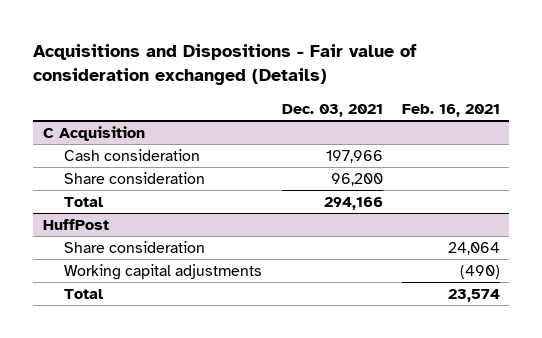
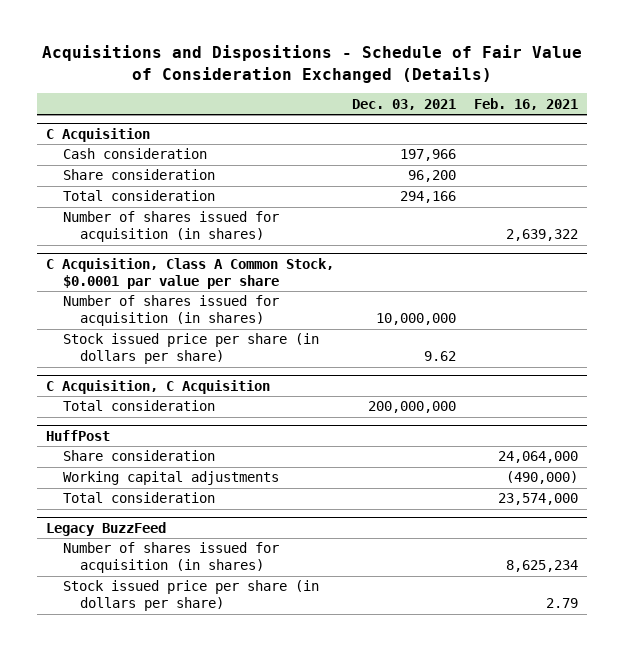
[32,44,417,86] Acquisitions and Dispositions - Fair value of consideration exchanged (Details) -> [42,45,583,83] Acquisitions and Dispositions - Schedule of Fair Value of Consideration Exchanged (Details)
[64,196,104,207] Total -> [63,190,216,202] Total consideration
none -> [63,211,280,243] Number of shares issued for acquisition (in shares)
none -> [46,257,335,289] C Acquisition, Class A Common Stock, $0.0001 par value per share
none -> [63,295,280,327] Number of shares issued for acquisition (in shares)
none -> [63,333,320,365] Stock issued price per share (in dollars per share)
none -> [46,379,271,394] C Acquisition, C Acquisition
none -> [63,400,216,412] Total consideration
[447,241,500,255] 24,064 -> [497,451,578,464] 24,064,000
[459,264,500,279] (490) -> [505,471,578,485] (490,000)
[64,288,104,299] Total -> [63,492,216,504] Total consideration
[447,288,500,302] 23,574 -> [497,493,578,506] 23,574,000
none -> [46,521,167,536] Legacy BuzzFeed
none -> [63,542,280,574] Number of shares issued for acquisition (in shares)
none -> [63,580,320,612] Stock issued price per share (in dollars per share)

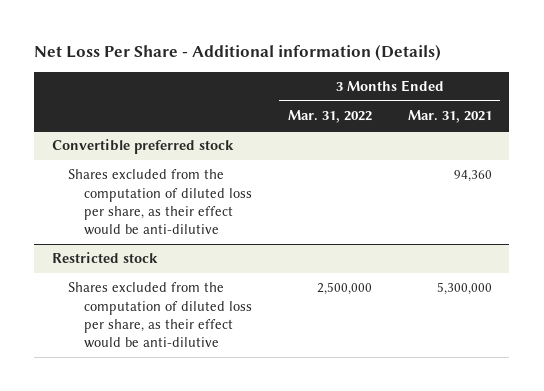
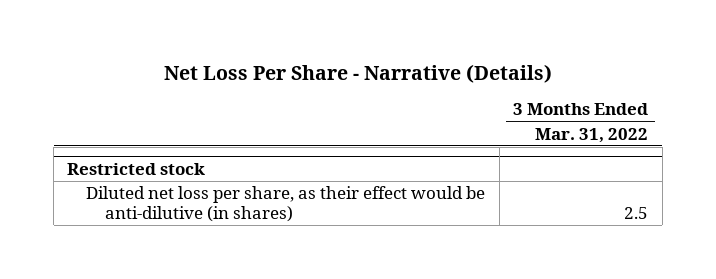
[34,44,442,62] Net Loss Per Share - Additional information (Details) -> [163,63,552,83] Net Loss Per Share - Narrative (Details)
[407,110,492,124] Mar. 31, 2021 -> none
[52,139,235,155] Convertible preferred stock -> none
[68,169,253,236] Shares excluded from the computation of diluted loss per share, as their effect would be anti-dilutive -> none
[68,282,253,349] Shares excluded from the computation of diluted loss per share, as their effect would be anti-dilutive -> [86,186,486,222] Diluted net loss per share, as their effect would be anti-dilutive (in shares)
[317,282,373,296] 2,500,000 -> [624,206,649,219] 2.5

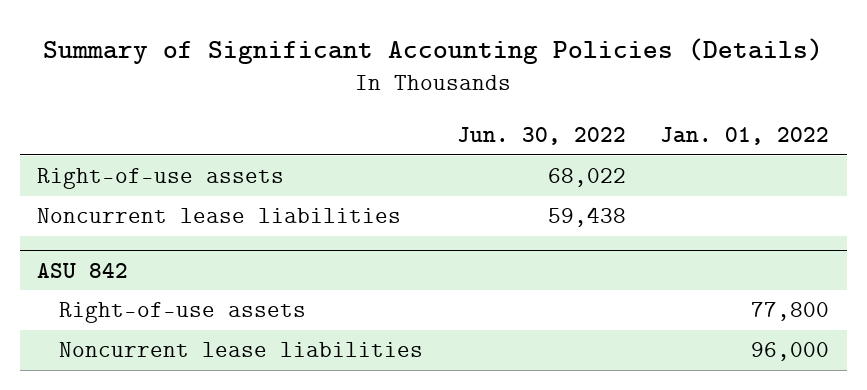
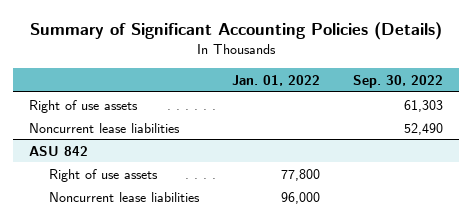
[457,126,627,145] Jun. 30, 2022 -> none
none -> [352,74,443,88] Sep. 30, 2022
[37,168,285,190] Right-of-use assets -> [29,99,139,113] Right of use assets
[59,302,307,324] Right-of-use assets -> [49,168,159,182] Right of use assets

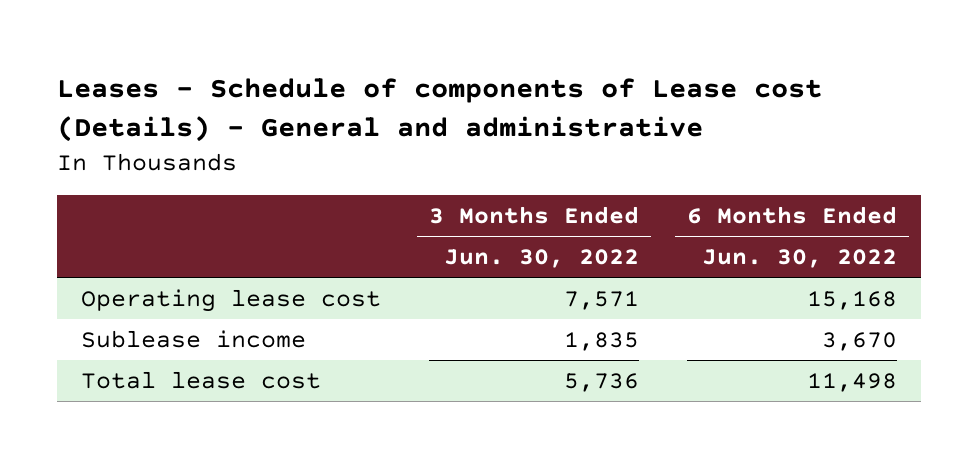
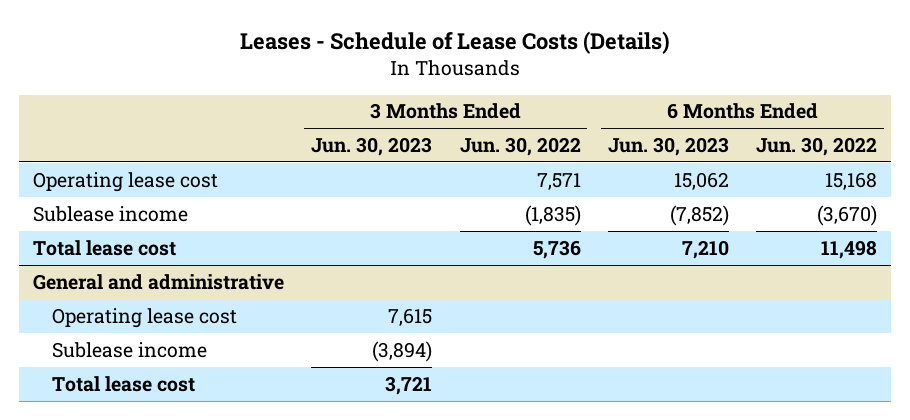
[57,77,823,142] Leases - Schedule of components of Lease cost (Details) - General and administrative -> [240,31,671,55] Leases - Schedule of Lease Costs (Details)
none -> [311,136,433,156] Jun. 30, 2023
none -> [607,136,729,156] Jun. 30, 2023
[564,332,640,352] 1,835 -> [524,204,581,226] (1,835)
[822,332,898,352] 3,670 -> [817,204,878,226] (3,670)
none -> [32,273,284,290] General and administrative
none -> [52,307,238,328] Operating lease cost
none -> [52,341,208,358] Sublease income
none -> [52,375,196,392] Total lease cost

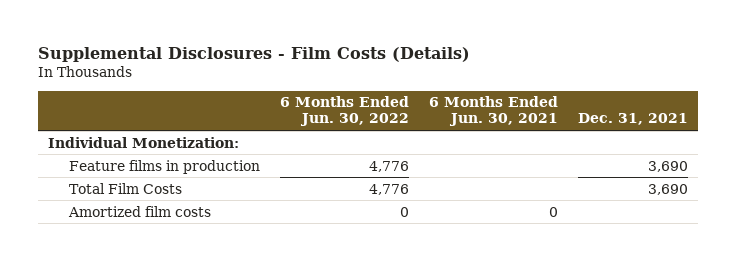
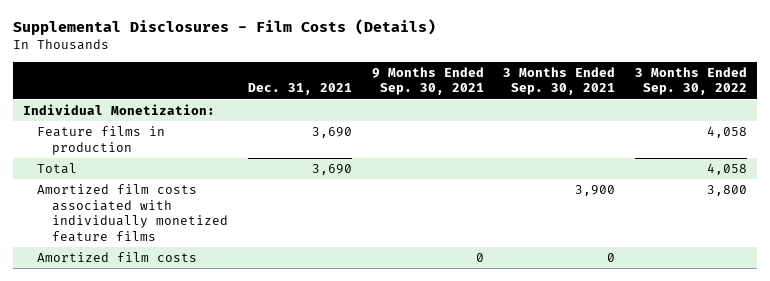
[280,96,410,127] 6 Months Ended Jun. 30, 2022 -> none
[429,96,559,127] 6 Months Ended Jun. 30, 2021 -> none
none -> [371,66,484,96] 9 Months Ended Sep. 30, 2021
none -> [503,66,616,96] 3 Months Ended Sep. 30, 2021
none -> [635,66,748,96] 3 Months Ended Sep. 30, 2022
[69,182,183,194] Total Film Costs -> [37,163,78,175] Total
none -> [37,184,228,242] Amortized film costs associated with individually monetized feature films

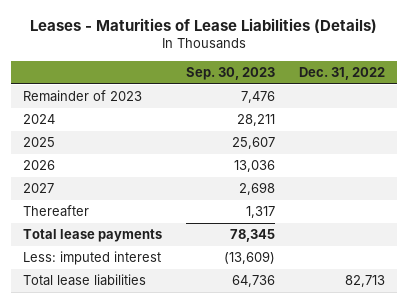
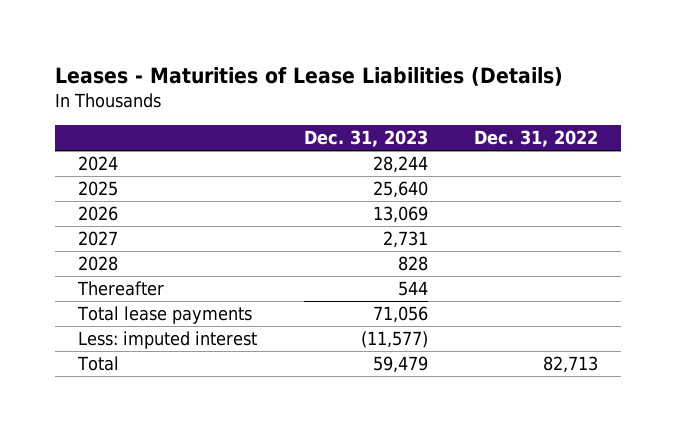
[185,67,275,81] Sep. 30, 2023 -> none
none -> [303,129,428,147] Dec. 31, 2023
[22,90,142,103] Remainder of 2023 -> none
none -> [78,256,119,272] 2028
[22,274,146,287] Total lease liabilities -> [77,356,120,372] Total

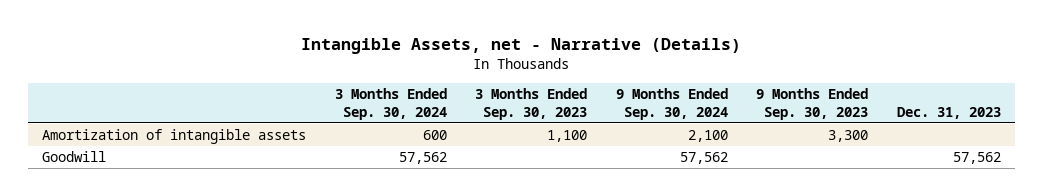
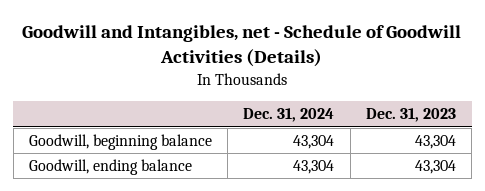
[301,37,742,54] Intangible Assets, net - Narrative (Details) -> [22,25,462,68] Goodwill and Intangibles, net - Schedule of Goodwill Activities (Details)
[334,88,447,121] 3 Months Ended Sep. 30, 2024 -> none
[475,88,588,121] 3 Months Ended Sep. 30, 2023 -> none
[615,88,728,121] 9 Months Ended Sep. 30, 2024 -> none
[756,88,869,121] 9 Months Ended Sep. 30, 2023 -> none
none -> [243,108,335,123] Dec. 31, 2024
[41,128,306,144] Amortization of intangible assets -> none
[41,150,106,162] Goodwill -> [28,134,212,151] Goodwill, beginning balance
[952,151,1001,164] 57,562 -> [414,135,456,150] 43,304
none -> [28,159,192,176] Goodwill, ending balance

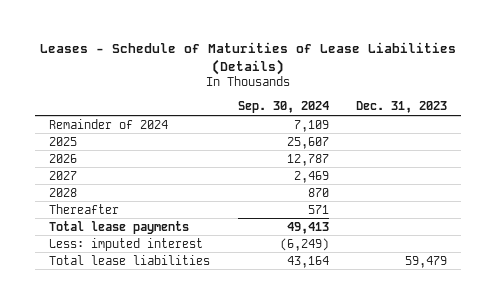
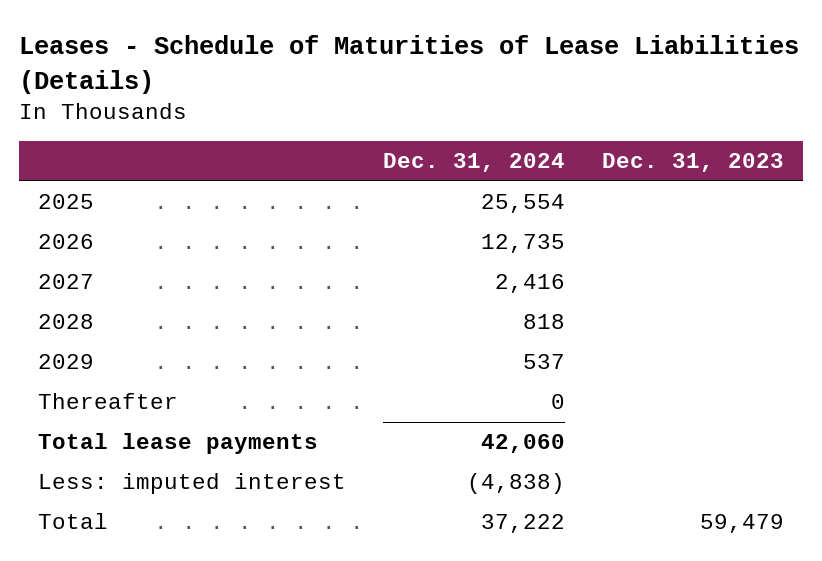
[237,101,329,114] Sep. 30, 2024 -> none
none -> [383,153,566,173] Dec. 31, 2024
[48,118,168,129] Remainder of 2024 -> none
none -> [37,354,94,370] 2029
[48,254,210,265] Total lease liabilities -> [37,513,108,530] Total

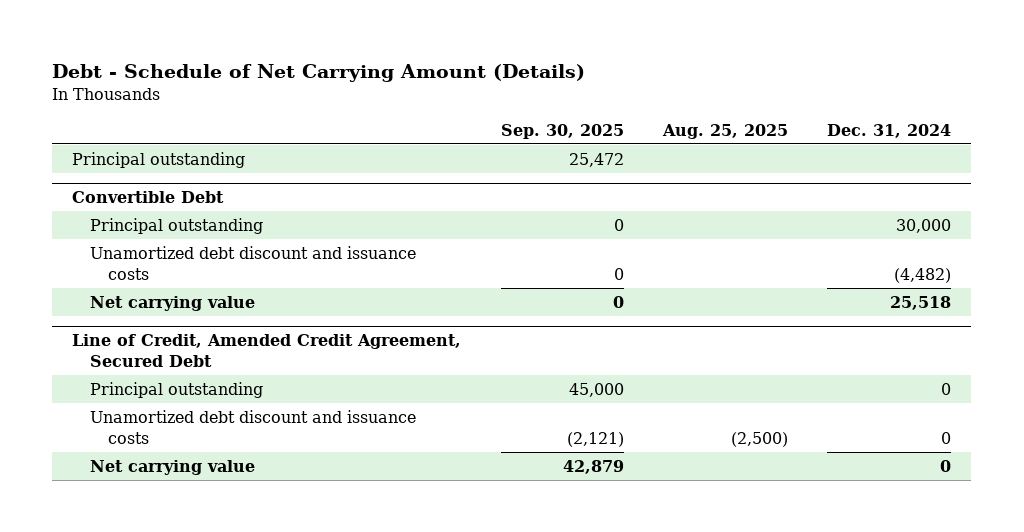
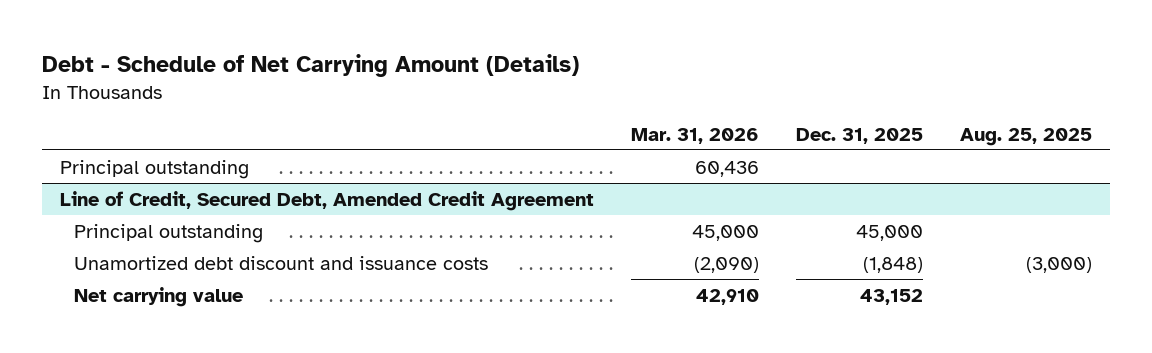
[500,123,624,139] Sep. 30, 2025 -> none
[827,123,952,138] Dec. 31, 2024 -> none
none -> [631,127,760,144] Mar. 31, 2026
none -> [795,127,923,144] Dec. 31, 2025
[72,191,225,204] Convertible Debt -> none
[90,217,264,234] Principal outstanding -> none
[90,245,417,280] Unamortized debt discount and issuance costs -> none
[90,295,256,311] Net carrying value -> none
[72,334,462,367] Line of Credit, Amended Credit Agreement, Secured Debt -> [60,190,595,211] Line of Credit, Secured Debt, Amended Credit Agreement
[731,431,789,447] (2,500) -> [1025,256,1092,273] (3,000)

